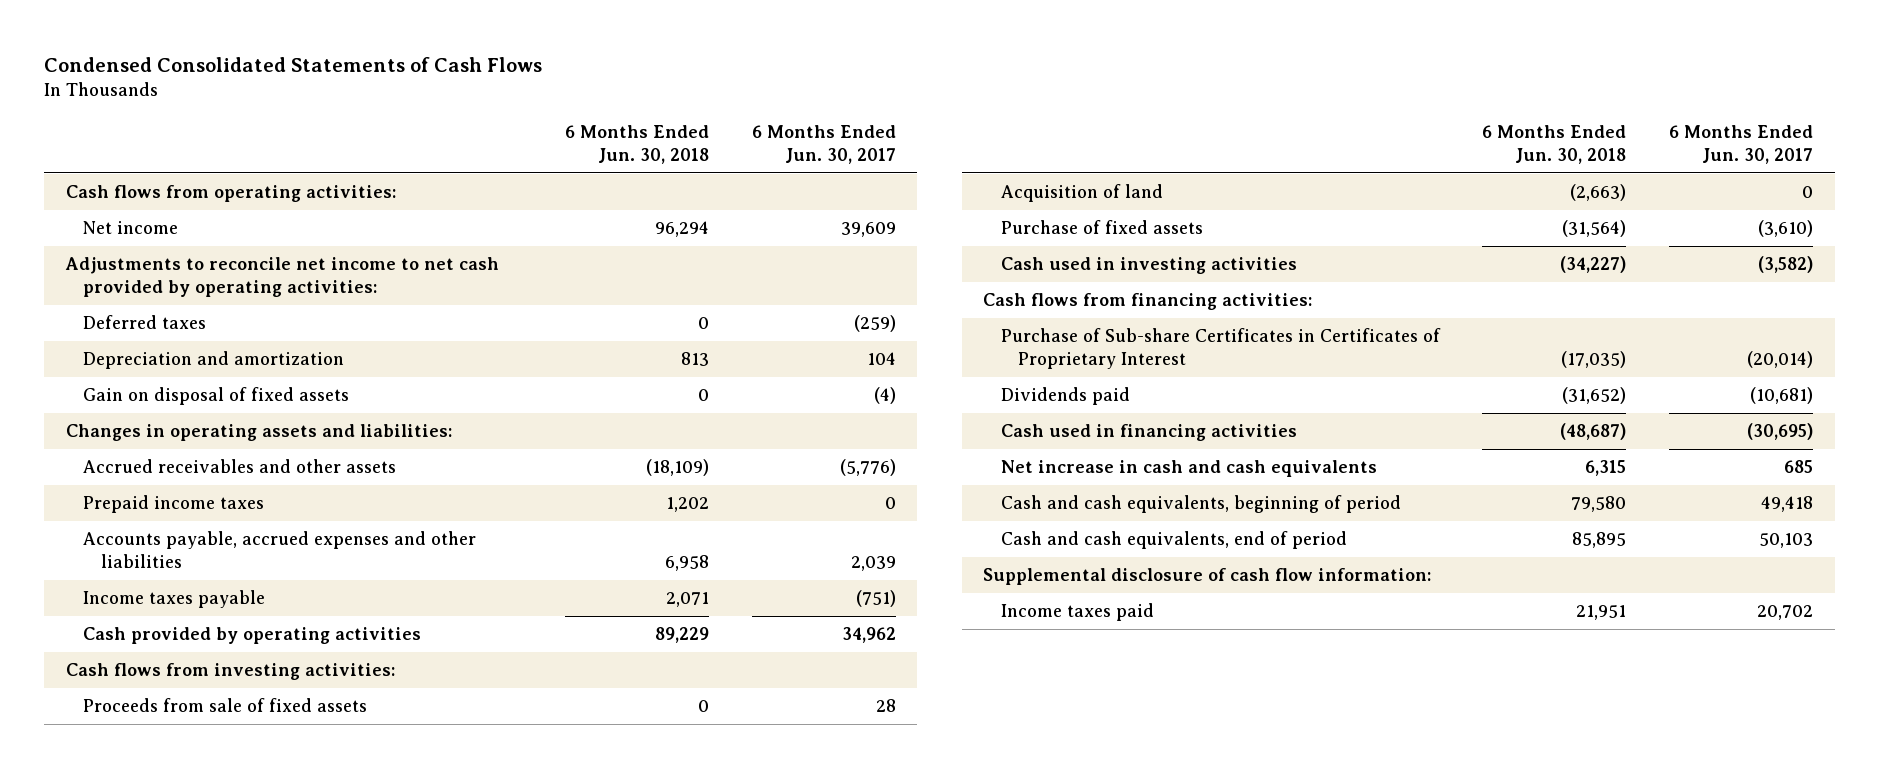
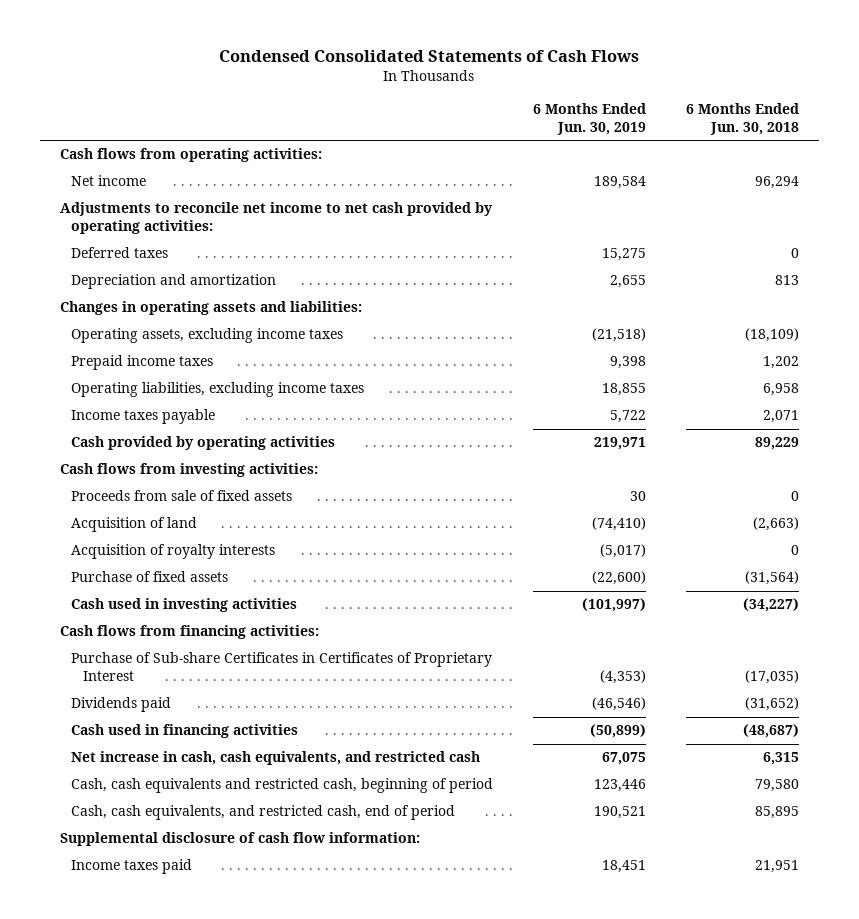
[751,125,896,164] 6 Months Ended Jun. 30, 2017 -> none
none -> [533,102,647,135] 6 Months Ended Jun. 30, 2019
[83,387,350,406] Gain on disposal of fixed assets -> none
[83,459,397,474] Accrued receivables and other assets -> [71,328,344,344] Operating assets, excluding income taxes
[83,531,477,568] Accounts payable, accrued expenses and other liabilities -> [71,382,365,398] Operating liabilities, excluding income taxes
none -> [71,544,276,560] Acquisition of royalty interests
[1000,460,1377,478] Net increase in cash and cash equivalents -> [71,751,481,766] Net increase in cash, cash equivalents, and restricted cash
[1000,495,1401,514] Cash and cash equivalents, beginning of period -> [71,778,494,794] Cash, cash equivalents and restricted cash, beginning of period
[1000,531,1347,550] Cash and cash equivalents, end of period -> [71,805,456,821] Cash, cash equivalents, and restricted cash, end of period

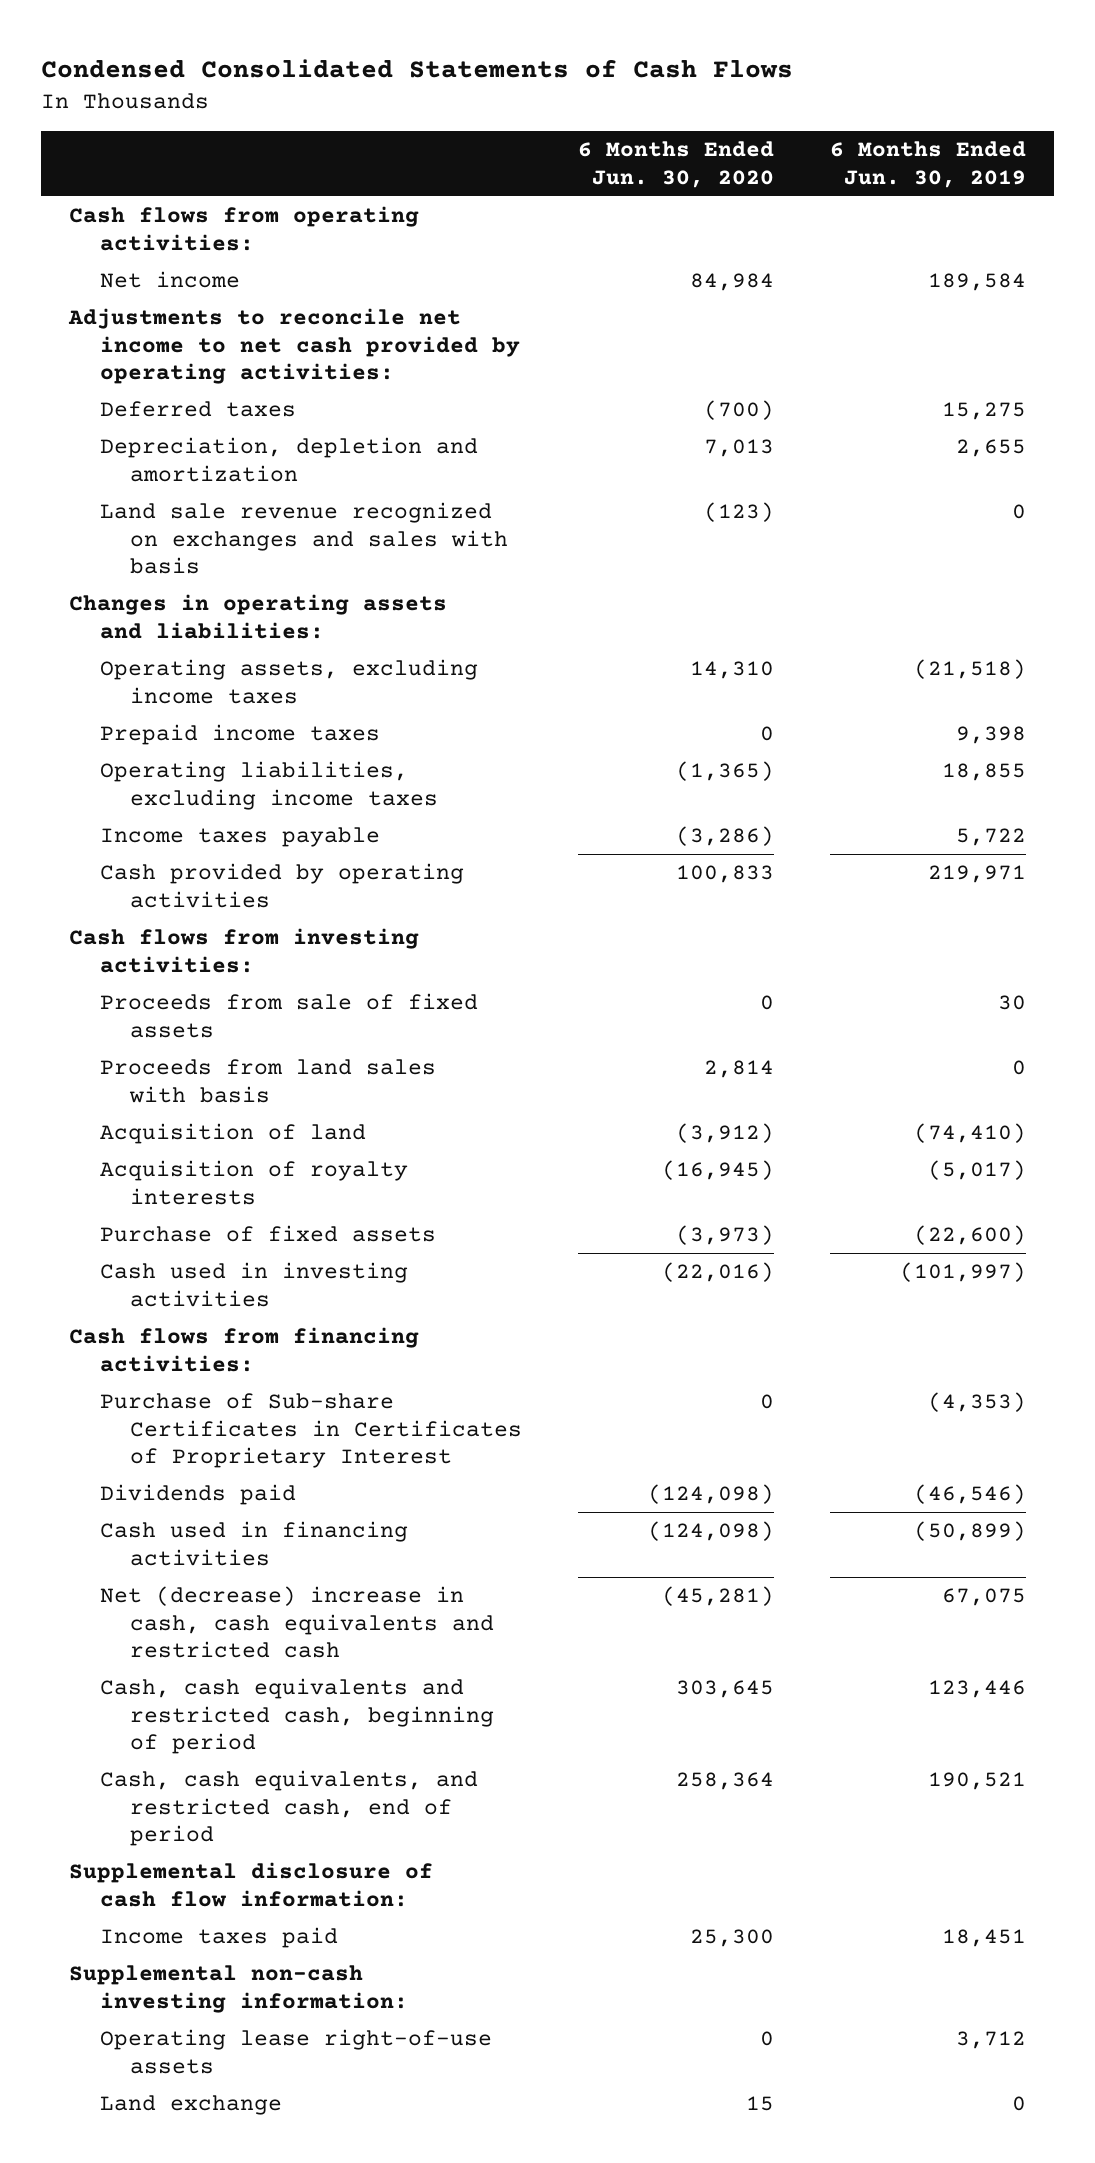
[686,102,800,135] 6 Months Ended Jun. 30, 2018 -> none
none -> [577,141,774,188] 6 Months Ended Jun. 30, 2020
[71,274,277,290] Depreciation and amortization -> [99,437,478,482] Depreciation, depletion and amortization
none -> [99,502,508,575] Land sale revenue recognized on exchanges and sales with basis
none -> [99,1059,436,1103] Proceeds from land sales with basis
[71,751,481,766] Net increase in cash, cash equivalents, and restricted cash -> [99,1586,494,1659] Net (decrease) increase in cash, cash equivalents and restricted cash
none -> [69,1965,408,2013] Supplemental non-cash investing information:
none -> [99,2029,492,2074] Operating lease right-of-use assets
none -> [99,2095,282,2116] Land exchange

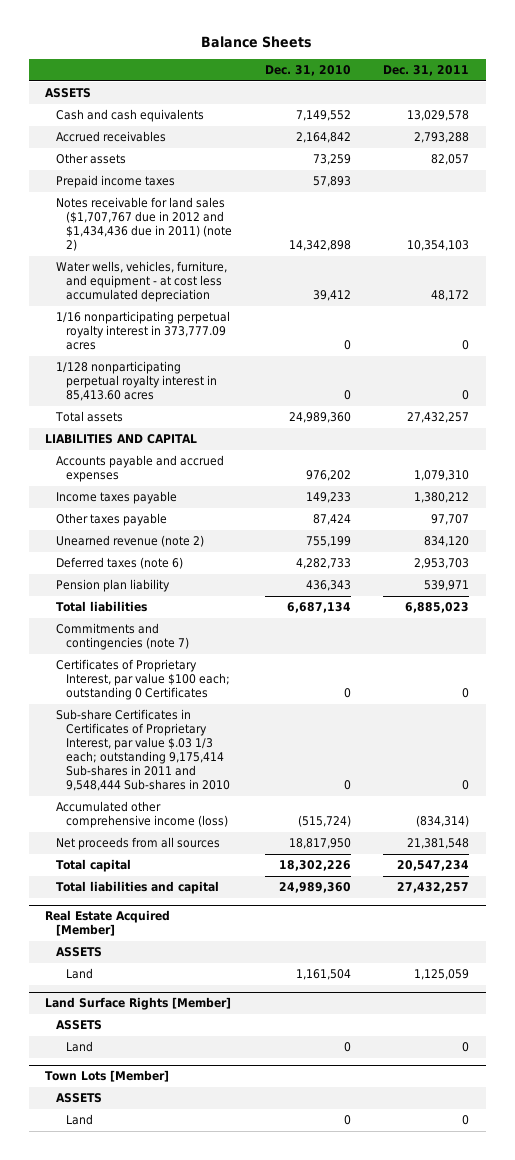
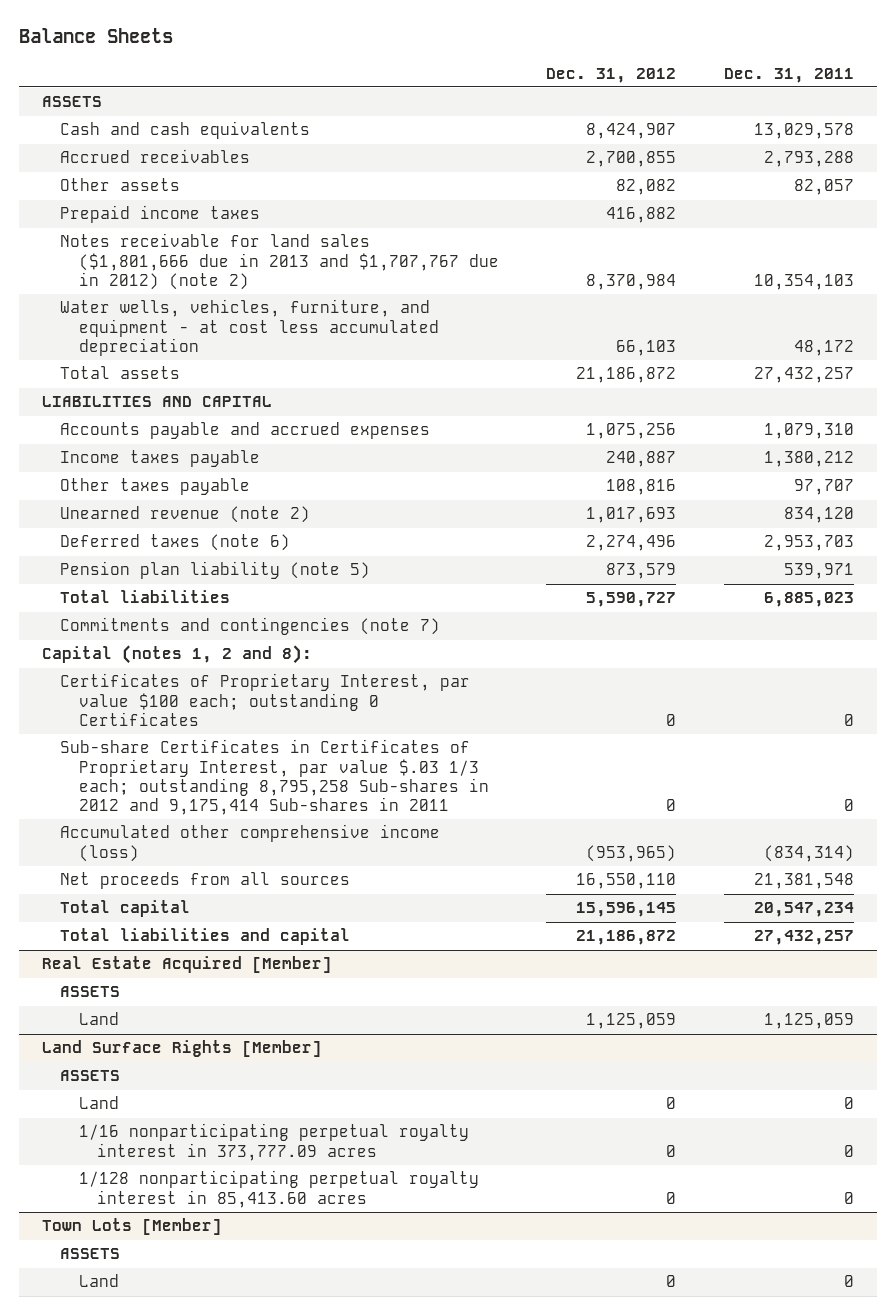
[264,65,351,77] Dec. 31, 2010 -> none
none -> [546,67,677,83] Dec. 31, 2012
[55,197,232,252] Notes receivable for land sales ($1,707,767 due in 2012 and $1,434,436 due in 2011) (note 2) -> [60,233,499,290] Notes receivable for land sales ($1,801,666 due in 2013 and $1,707,767 due in 2012) (note 2)
[55,311,230,351] 1/16 nonparticipating perpetual royalty interest in 373,777.09 acres -> none
[55,361,217,402] 1/128 nonparticipating perpetual royalty interest in 85,413.60 acres -> none
[55,579,170,593] Pension plan liability -> [60,561,371,580] Pension plan liability (note 5)
none -> [42,645,313,665] Capital (notes 1, 2 and 8):
[55,709,230,792] Sub-share Certificates in Certificates of Proprietary Interest, par value $.03 1/3 each; outstanding 9,175,414 Sub-shares in 2011 and 9,548,444 Sub-shares in 2010 -> [60,739,489,816] Sub-share Certificates in Certificates of Proprietary Interest, par value $.03 1/3 each; outstanding 8,795,258 Sub-shares in 2012 and 9,175,414 Sub-shares in 2011
none -> [78,1123,469,1161] 1/16 nonparticipating perpetual royalty interest in 373,777.09 acres
none -> [78,1170,479,1208] 1/128 nonparticipating perpetual royalty interest in 85,413.60 acres

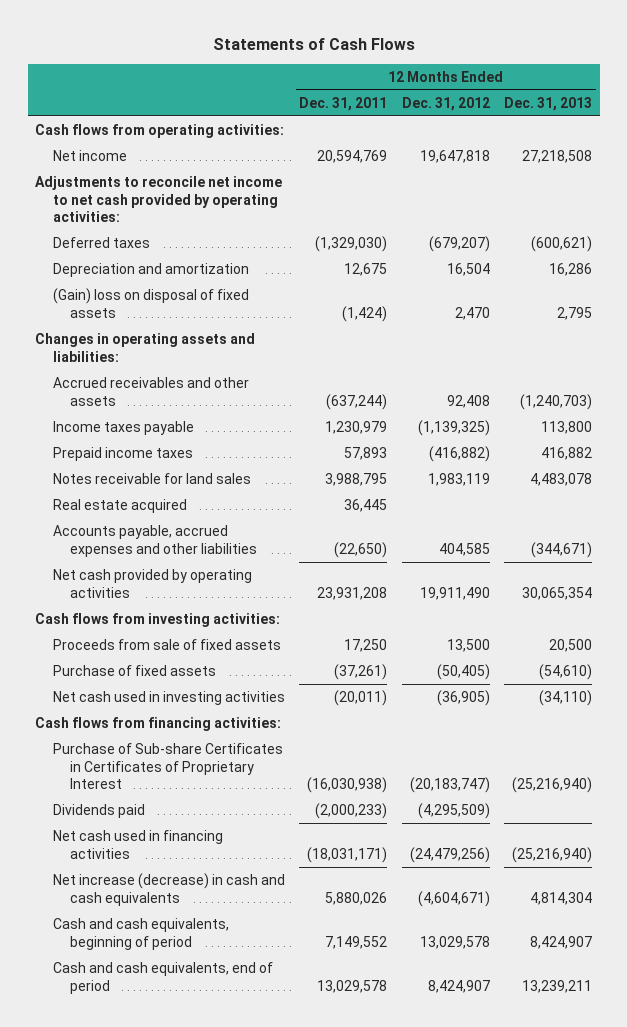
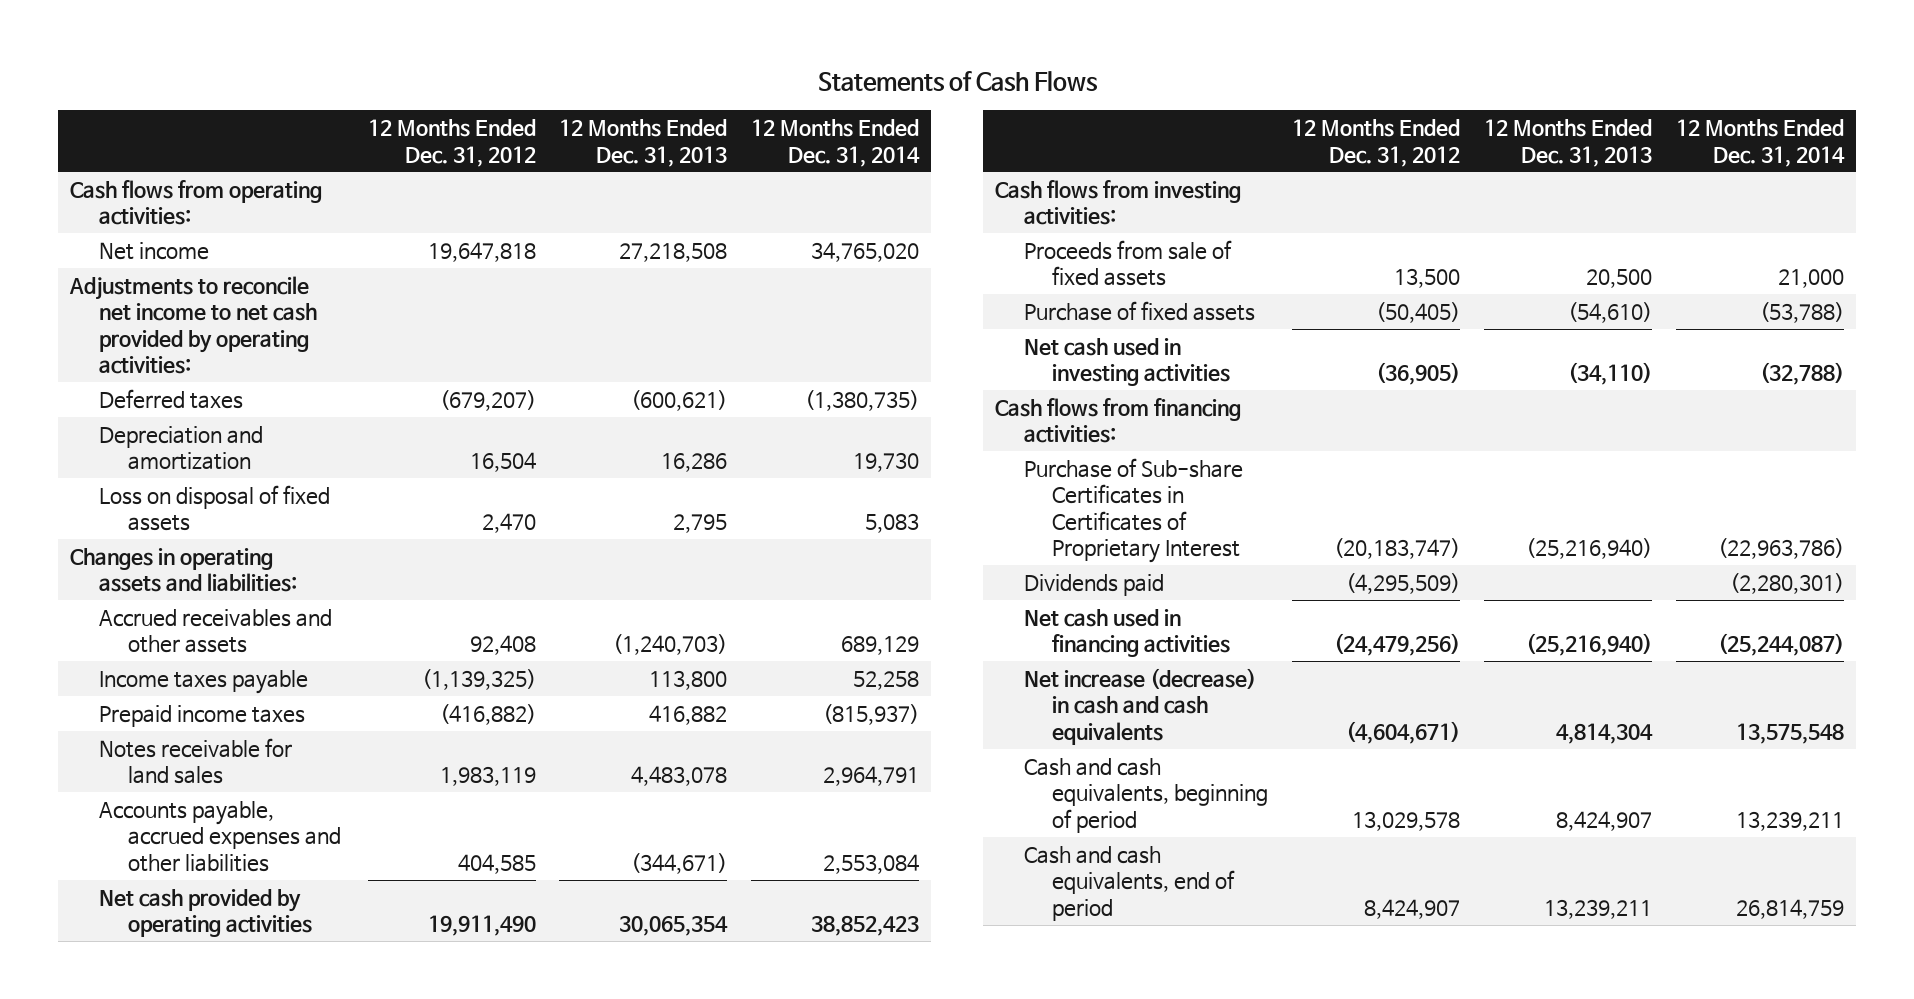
[299,96,388,111] Dec. 31, 2011 -> none
none -> [751,118,921,167] 12 Months Ended Dec. 31, 2014
[52,288,249,318] (Gain) loss on disposal of fixed assets -> [98,484,330,532] Loss on disposal of fixed assets
[52,499,187,514] Real estate acquired -> none

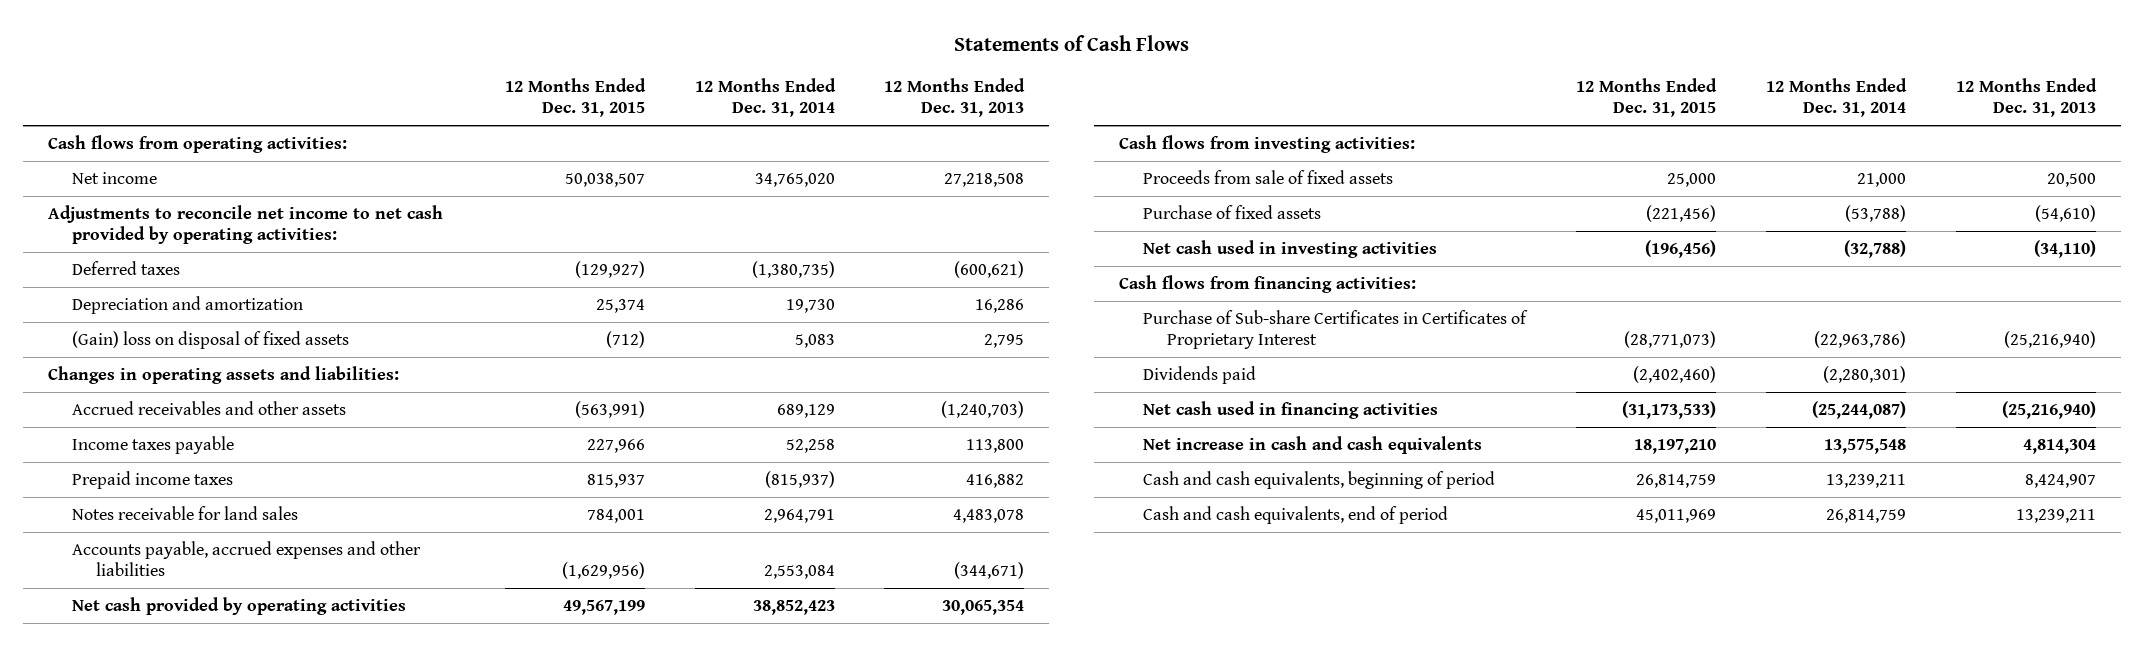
[367,118,536,167] 12 Months Ended Dec. 31, 2012 -> none
none -> [504,77,646,118] 12 Months Ended Dec. 31, 2015
[98,484,330,532] Loss on disposal of fixed assets -> [71,331,349,350] (Gain) loss on disposal of fixed assets
[1023,667,1256,745] Net increase (decrease) in cash and cash equivalents -> [1143,436,1483,455] Net increase in cash and cash equivalents

